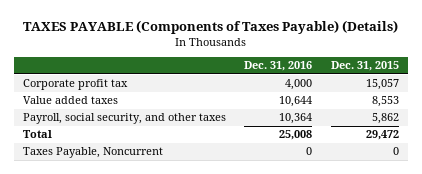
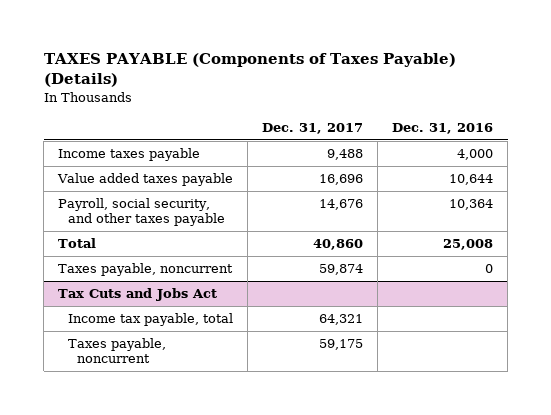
[330,61,399,72] Dec. 31, 2015 -> none
none -> [262,122,364,134] Dec. 31, 2017
[22,79,128,91] Corporate profit tax -> [58,148,201,162] Income taxes payable
[22,96,118,105] Value added taxes -> [57,173,234,187] Value added taxes payable
[22,113,226,125] Payroll, social security, and other taxes -> [58,198,225,227] Payroll, social security, and other taxes payable
[22,147,163,159] Taxes Payable, Noncurrent -> [58,263,234,277] Taxes payable, noncurrent
none -> [58,288,218,302] Tax Cuts and Jobs Act
none -> [67,313,233,327] Income tax payable, total
none -> [67,338,166,364] Taxes payable, noncurrent

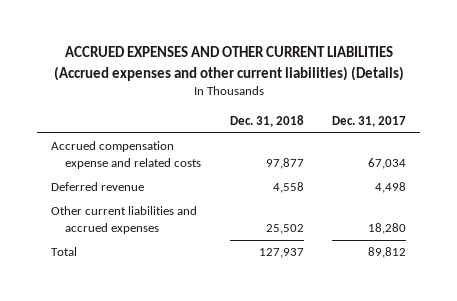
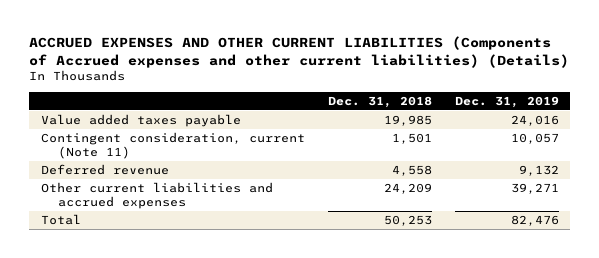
[53,46,404,81] ACCRUED EXPENSES AND OTHER CURRENT LIABILITIES (Accrued expenses and other current liabilities) (Details) -> [29,36,570,68] ACCRUED EXPENSES AND OTHER CURRENT LIABILITIES (Components of Accrued expenses and other current liabilities) (Details)
[332,115,407,127] Dec. 31, 2017 -> none
none -> [454,95,559,108] Dec. 31, 2019
[50,141,202,169] Accrued compensation expense and related costs -> none
none -> [40,114,241,128] Value added taxes payable
none -> [40,132,305,159] Contingent consideration, current (Note 11)
[265,223,304,234] 25,502 -> [383,183,432,195] 24,209
[258,248,304,259] 127,937 -> [383,215,432,227] 50,253

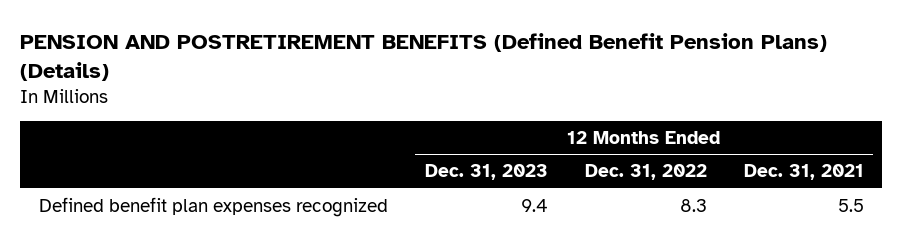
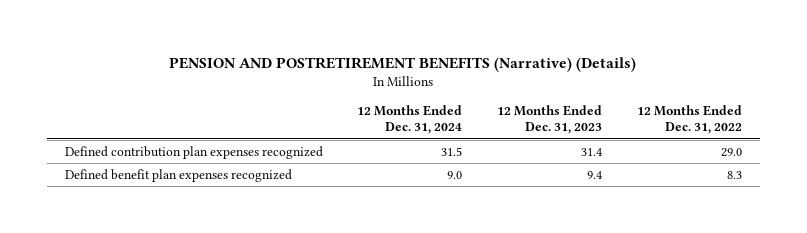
[20,32,828,81] PENSION AND POSTRETIREMENT BENEFITS (Defined Benefit Pension Plans) (Details) -> [169,56,637,72] PENSION AND POSTRETIREMENT BENEFITS (Narrative) (Details)
[743,164,864,181] Dec. 31, 2021 -> none
none -> [357,105,463,135] 12 Months Ended Dec. 31, 2024
none -> [64,146,323,160] Defined contribution plan expenses recognized

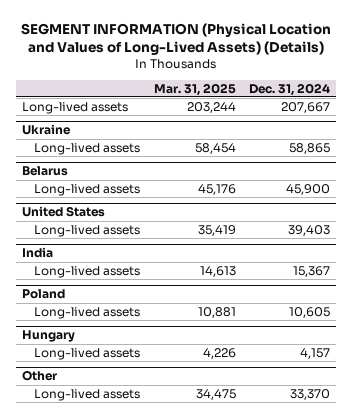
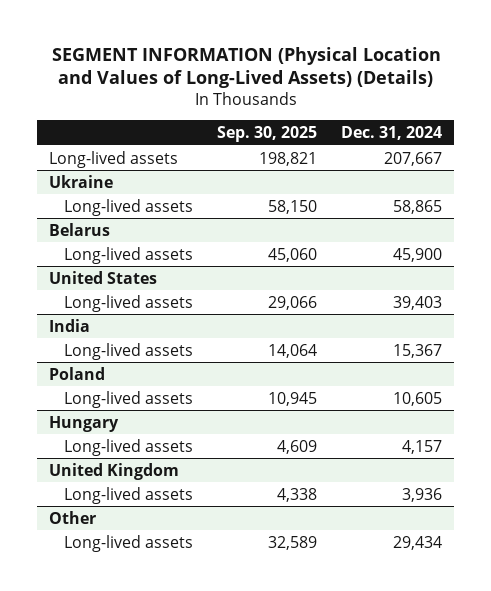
[153,82,236,96] Mar. 31, 2025 -> none
none -> [217,125,318,142] Sep. 30, 2025
none -> [48,462,179,480] United Kingdom
none -> [64,486,194,504] Long-lived assets
[289,388,330,400] 33,370 -> [393,535,443,550] 29,434

